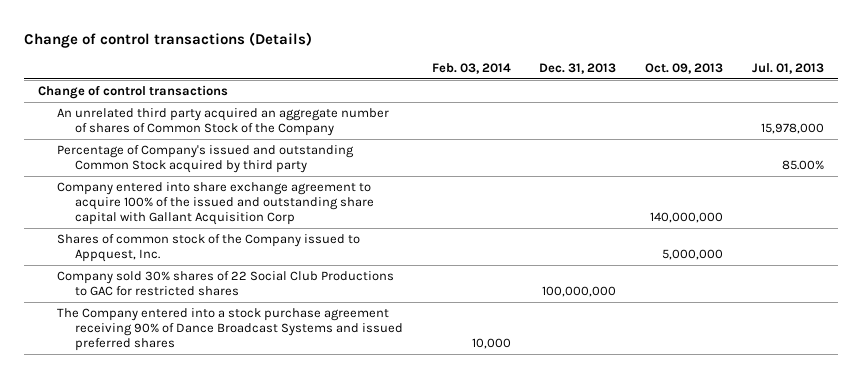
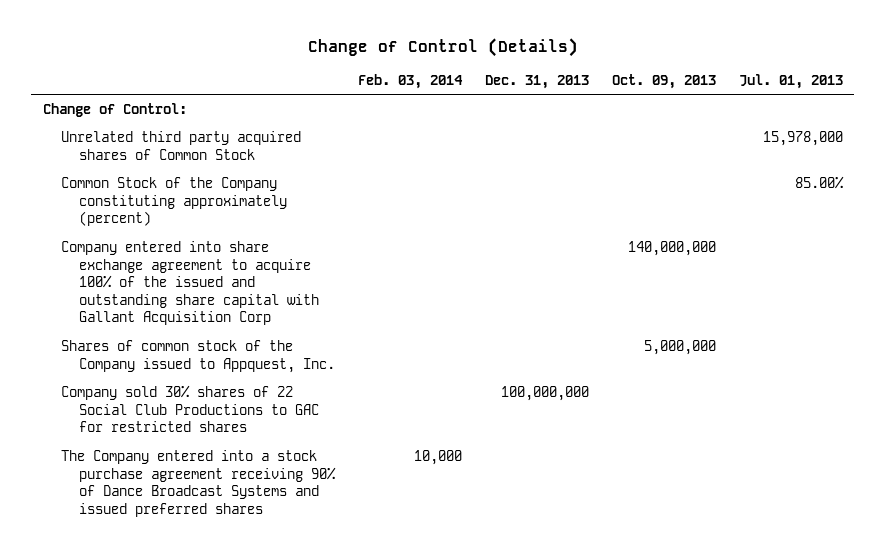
[23,31,312,48] Change of control transactions (Details) -> [307,38,578,58] Change of Control (Details)
[56,145,354,174] Percentage of Company's issued and outstanding Common Stock acquired by third party -> none
[38,85,229,100] Change of control transactions -> [42,102,187,117] Change of Control:
[56,108,389,137] An unrelated third party acquired an aggregate number of shares of Common Stock of the Company -> [60,130,301,160] Unrelated third party acquired shares of Common Stock
none -> [60,176,287,227] Common Stock of the Company constituting approximately (percent)

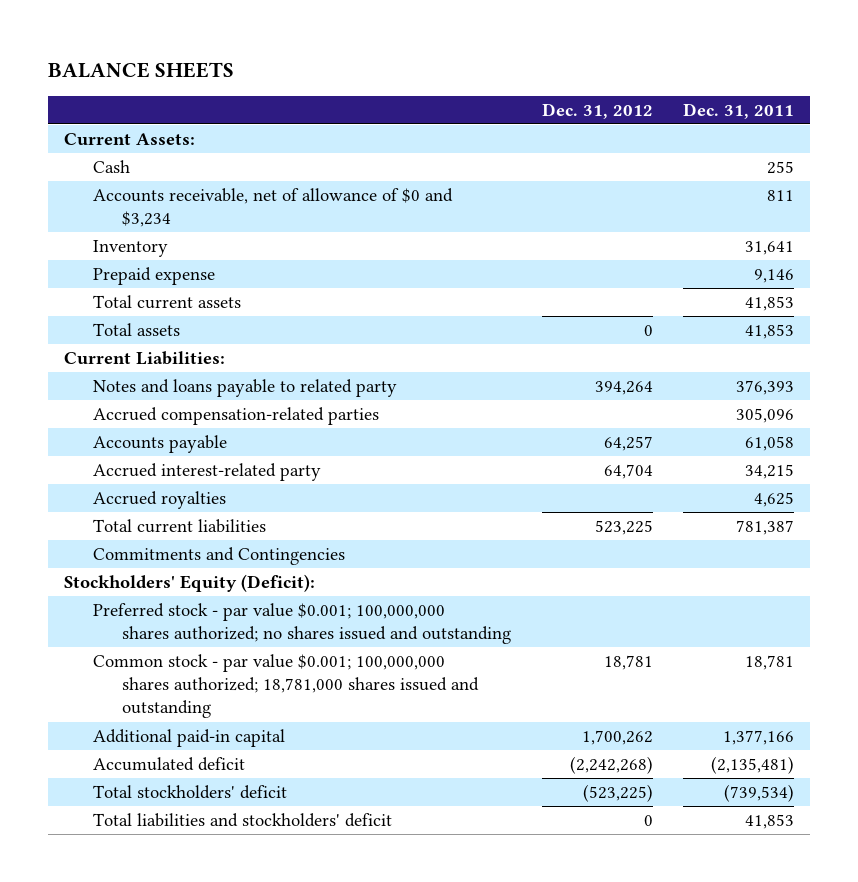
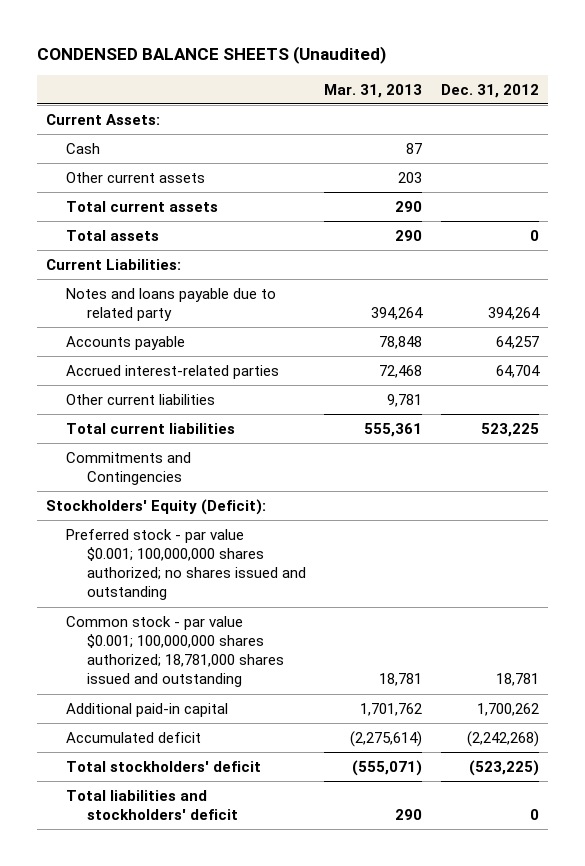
[48,62,235,79] BALANCE SHEETS -> [36,45,386,64] CONDENSED BALANCE SHEETS (Unaudited)
[683,102,795,119] Dec. 31, 2011 -> none
none -> [324,83,423,98] Mar. 31, 2013
[93,188,454,228] Accounts receivable, net of allowance of $0 and $3,234 -> none
[93,240,169,258] Inventory -> none
[93,267,216,286] Prepaid expense -> none
none -> [66,171,206,183] Other current assets
[93,407,380,426] Accrued compensation-related parties -> none
[93,379,398,398] Notes and loans payable to related party -> [66,287,277,321] Notes and loans payable due to related party
[93,491,227,510] Accrued royalties -> none
[93,463,322,482] Accrued interest-related party -> [66,364,280,379] Accrued interest-related parties
none -> [66,393,216,405] Other current liabilities

